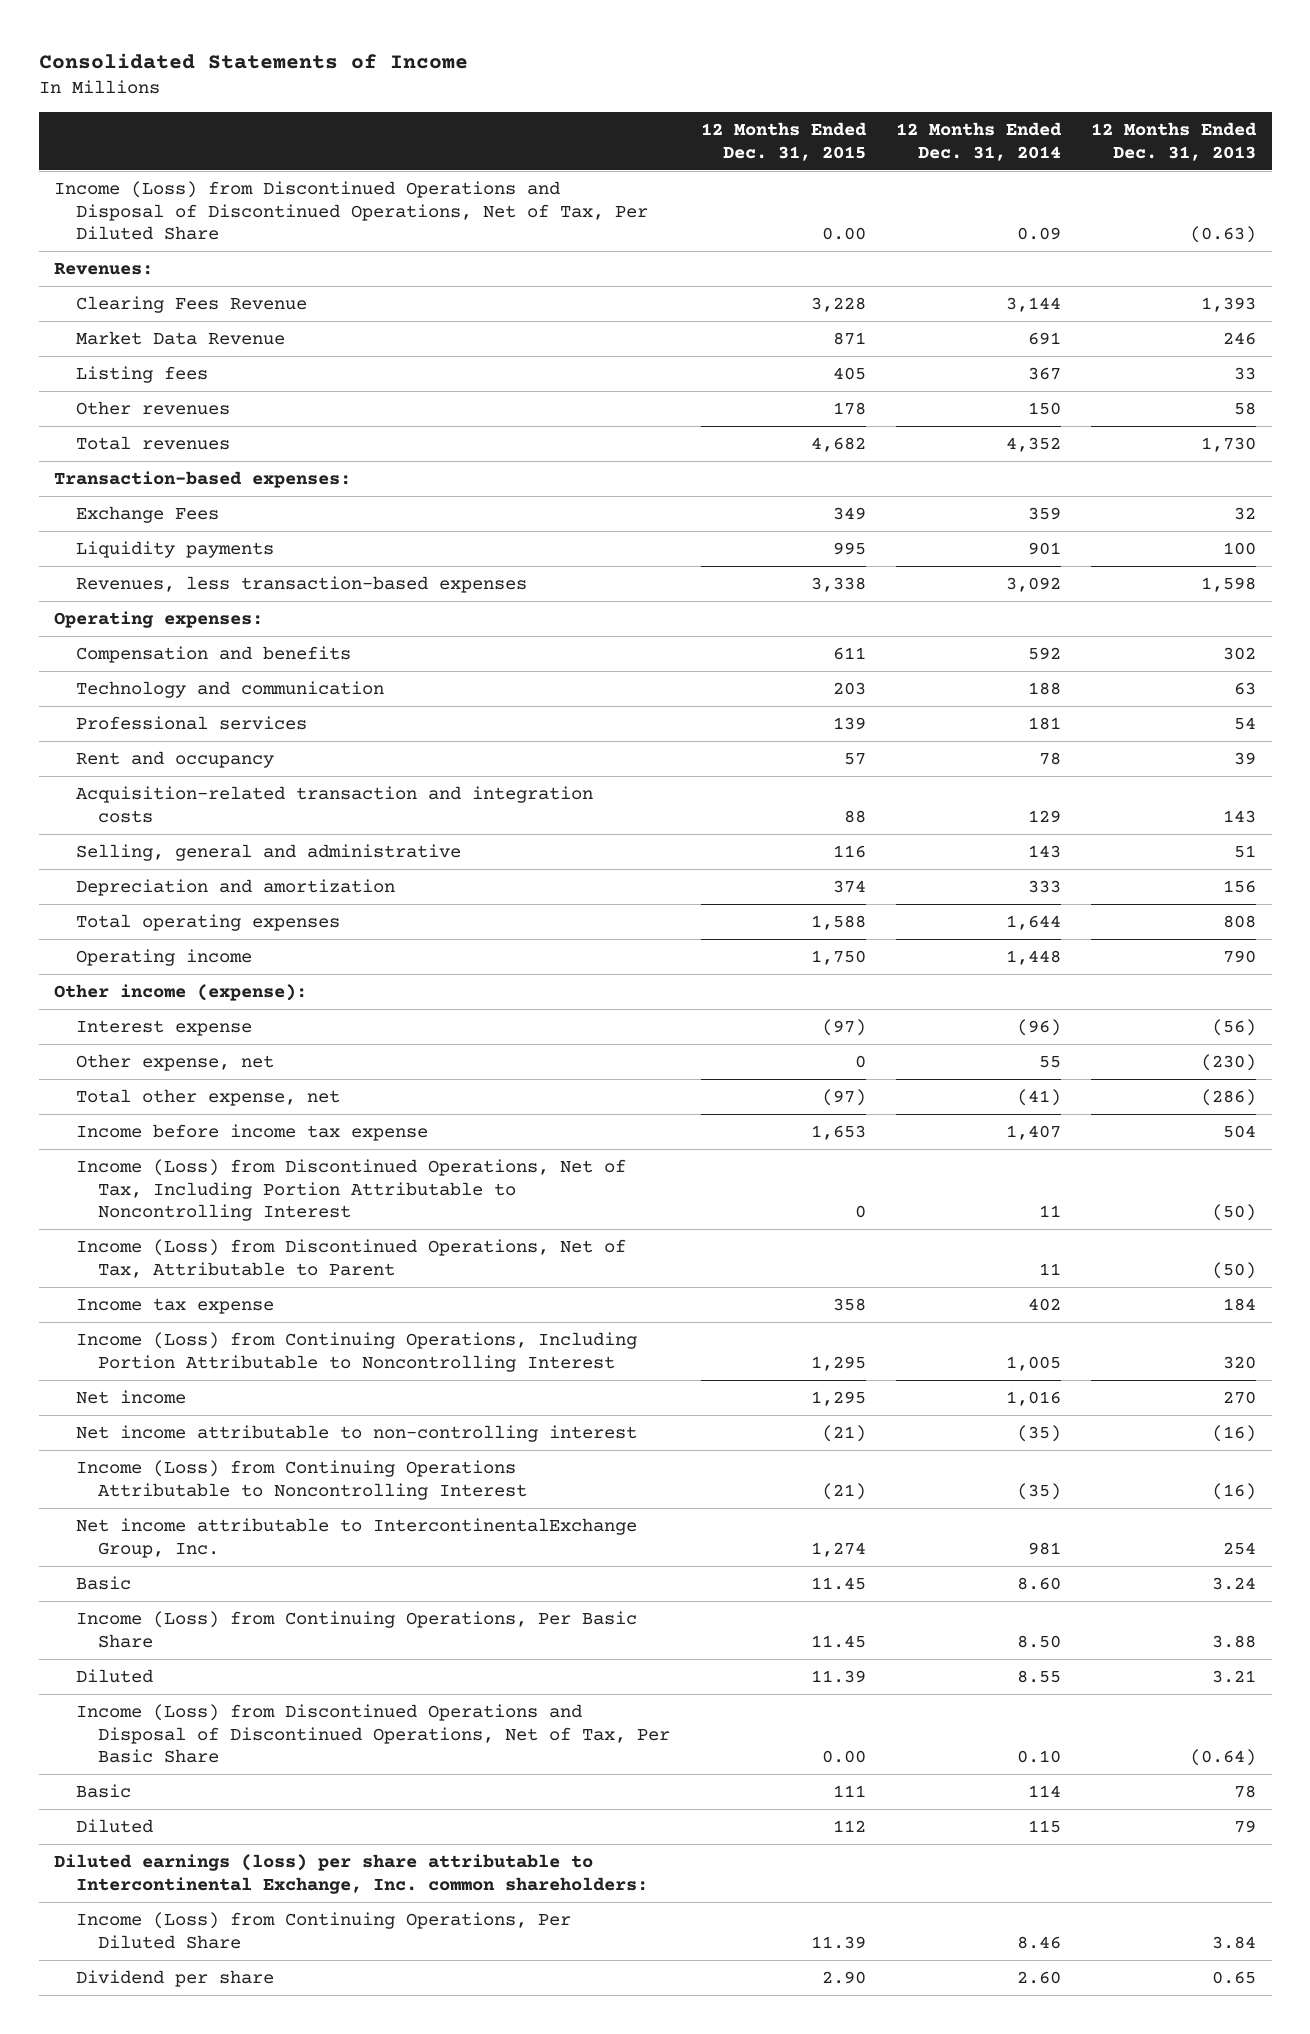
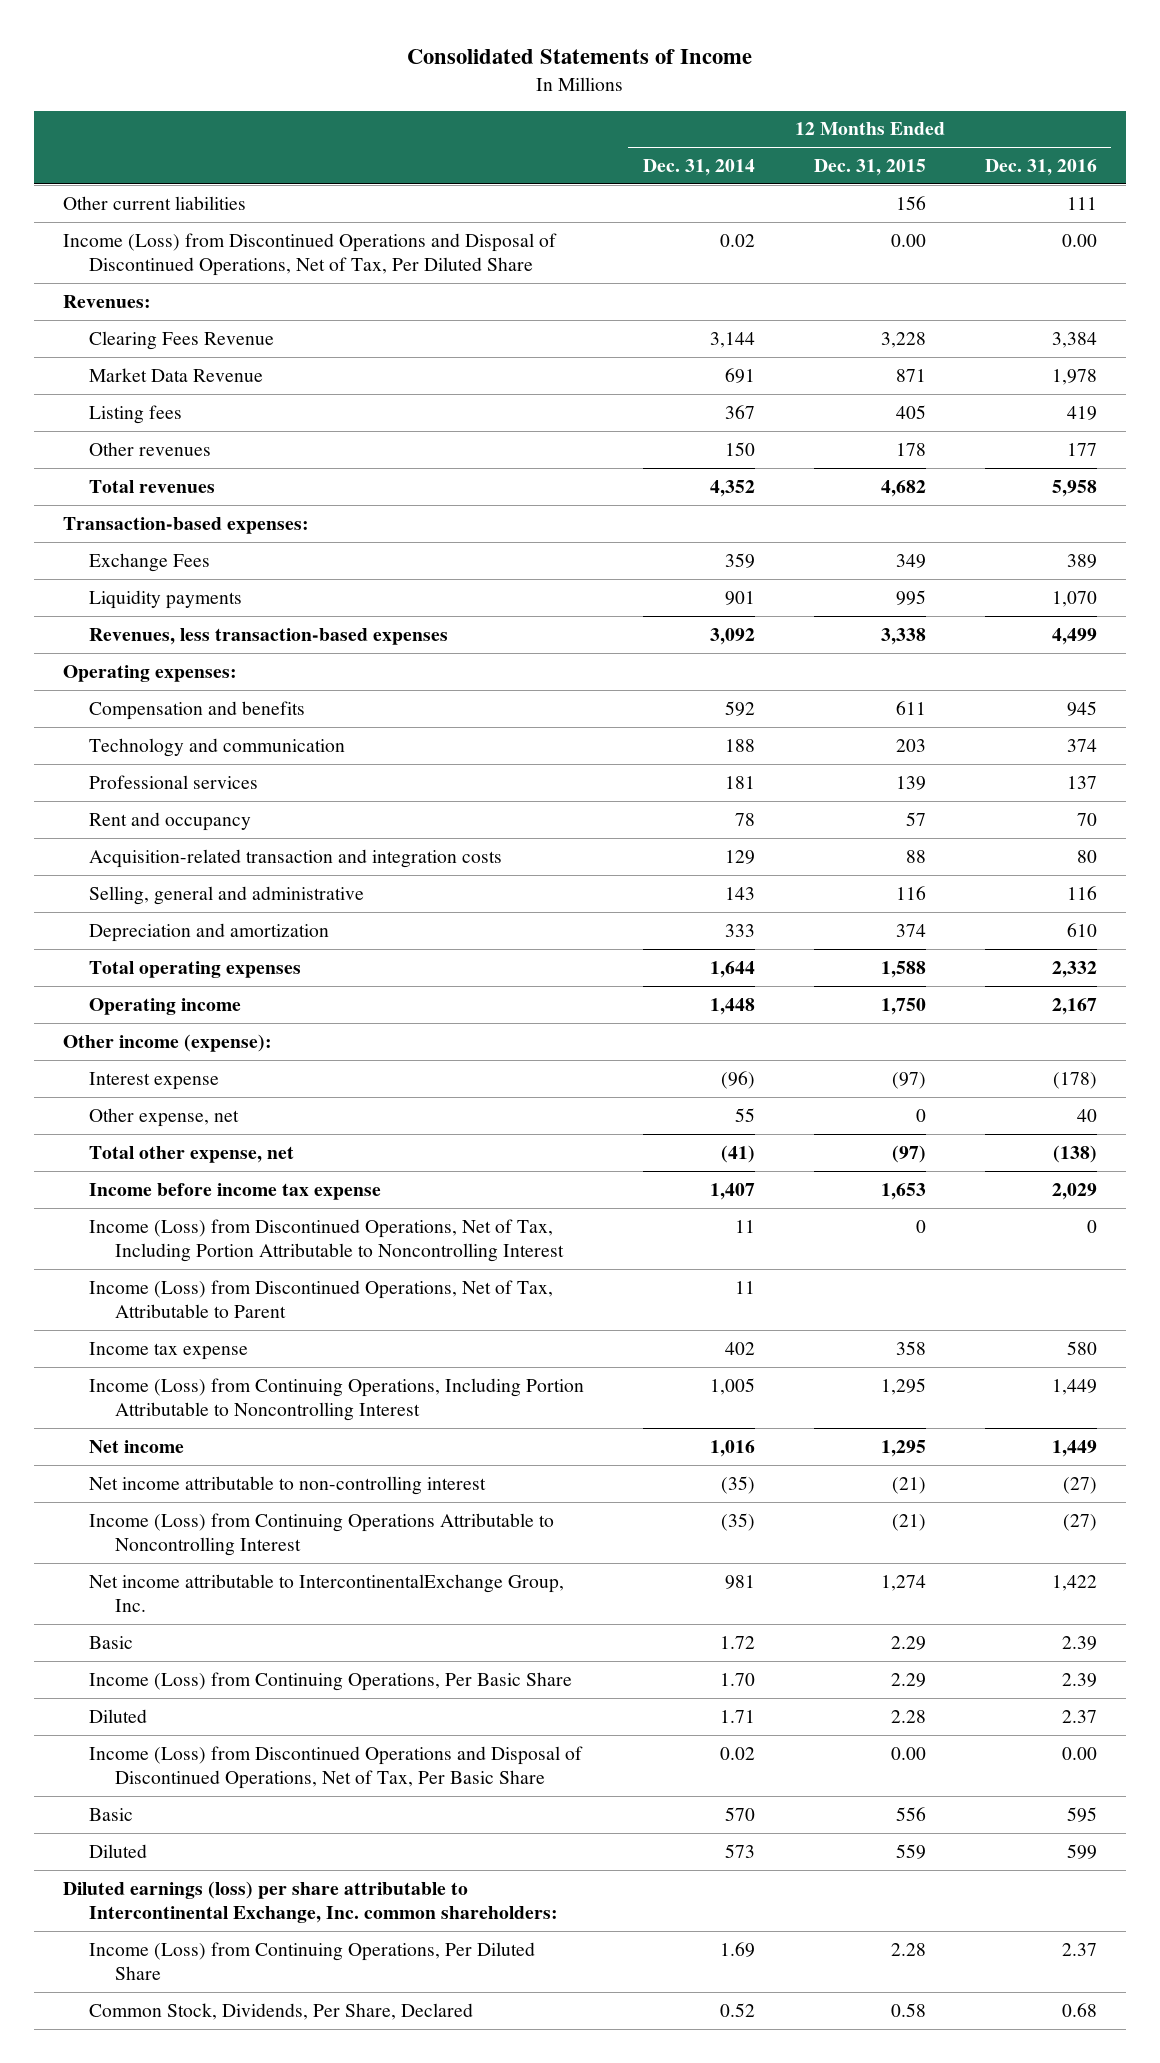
[1091,122,1258,161] 12 Months Ended Dec. 31, 2013 -> none
none -> [984,158,1097,176] Dec. 31, 2016
none -> [63,195,247,210] Other current liabilities
[1016,227,1061,241] 0.09 -> [720,233,756,247] 0.02
[810,1577,866,1591] 11.45 -> [890,1635,926,1650] 2.29
[1016,1577,1061,1591] 8.60 -> [720,1635,756,1649] 1.72
[810,1634,866,1648] 11.45 -> [890,1672,926,1687] 2.29
[1016,1634,1061,1648] 8.50 -> [720,1672,756,1686] 1.70
[810,1670,866,1684] 11.39 -> [890,1709,926,1723] 2.28
[1016,1670,1061,1684] 8.55 -> [720,1709,756,1723] 1.71
[1016,1750,1061,1764] 0.10 -> [720,1746,756,1760] 0.02
[832,1785,866,1798] 111 -> [895,1806,926,1821] 556
[1027,1785,1061,1798] 114 -> [725,1806,756,1821] 570
[832,1820,866,1833] 112 -> [895,1843,926,1859] 559
[1027,1820,1061,1834] 115 -> [725,1843,756,1858] 573
[810,1935,866,1949] 11.39 -> [890,1942,926,1956] 2.28
[1016,1935,1061,1949] 8.46 -> [720,1941,756,1957] 1.69
[75,1970,274,1988] Dividend per share -> [89,2002,474,2020] Common Stock, Dividends, Per Share, Declared
[821,1971,866,1985] 2.90 -> [890,2002,926,2017] 0.58
[1016,1971,1061,1985] 2.60 -> [720,2002,756,2017] 0.52

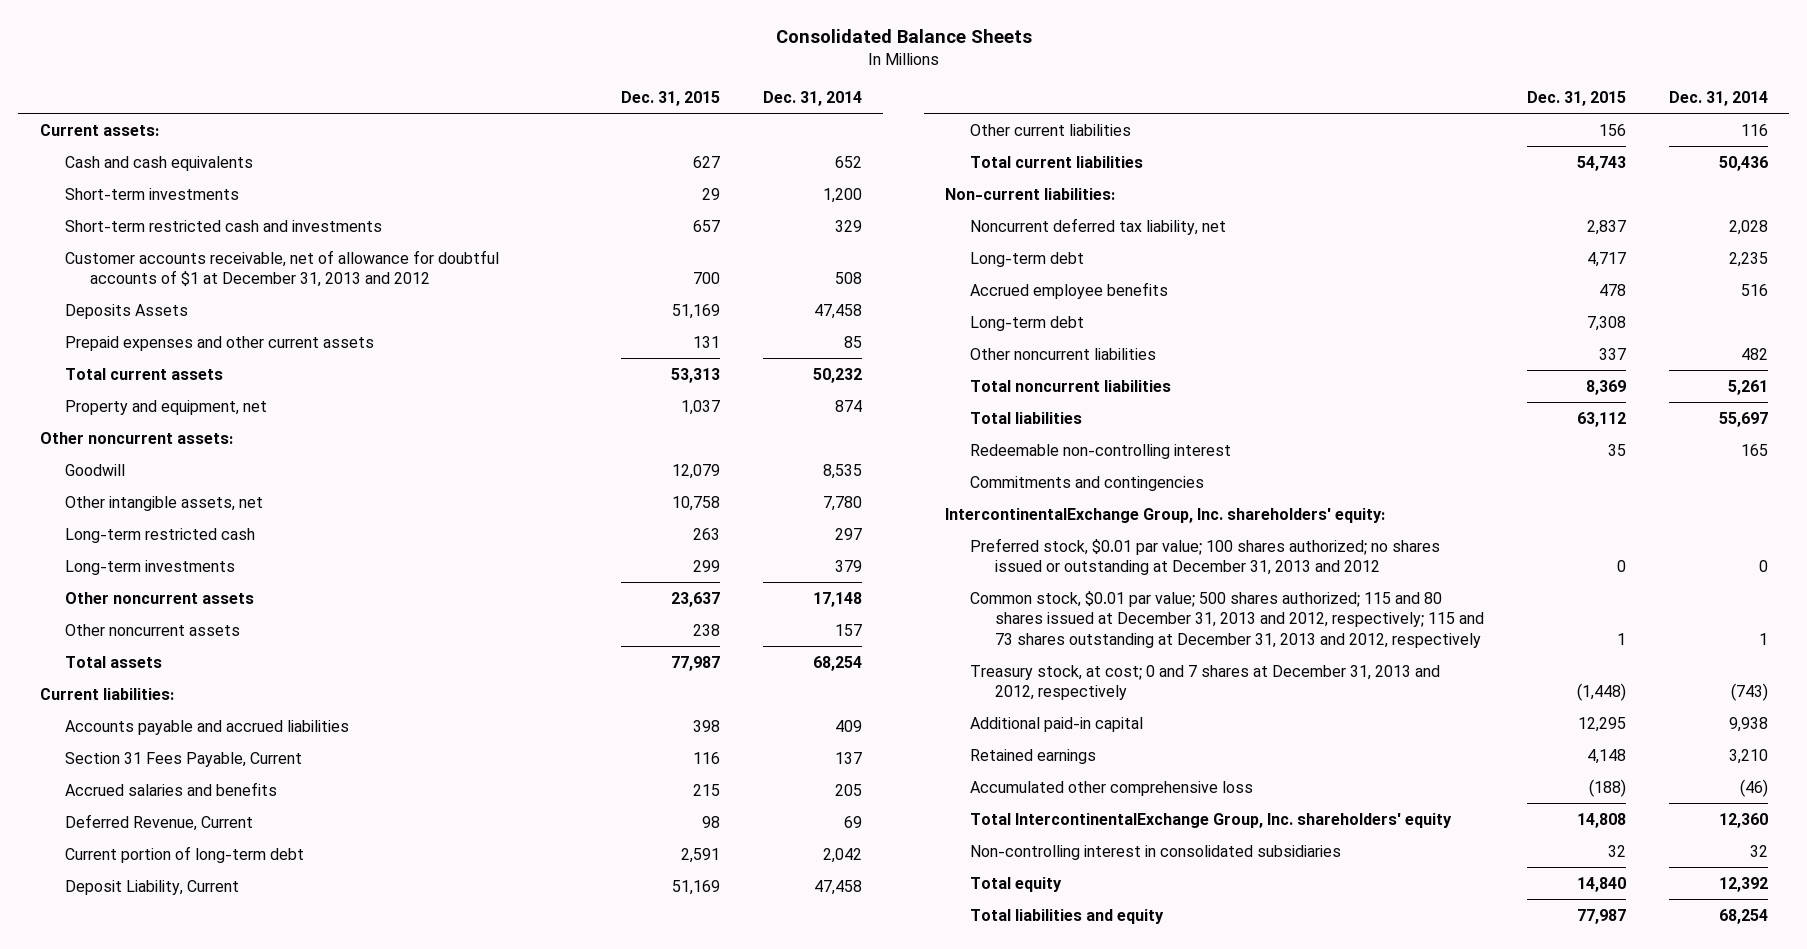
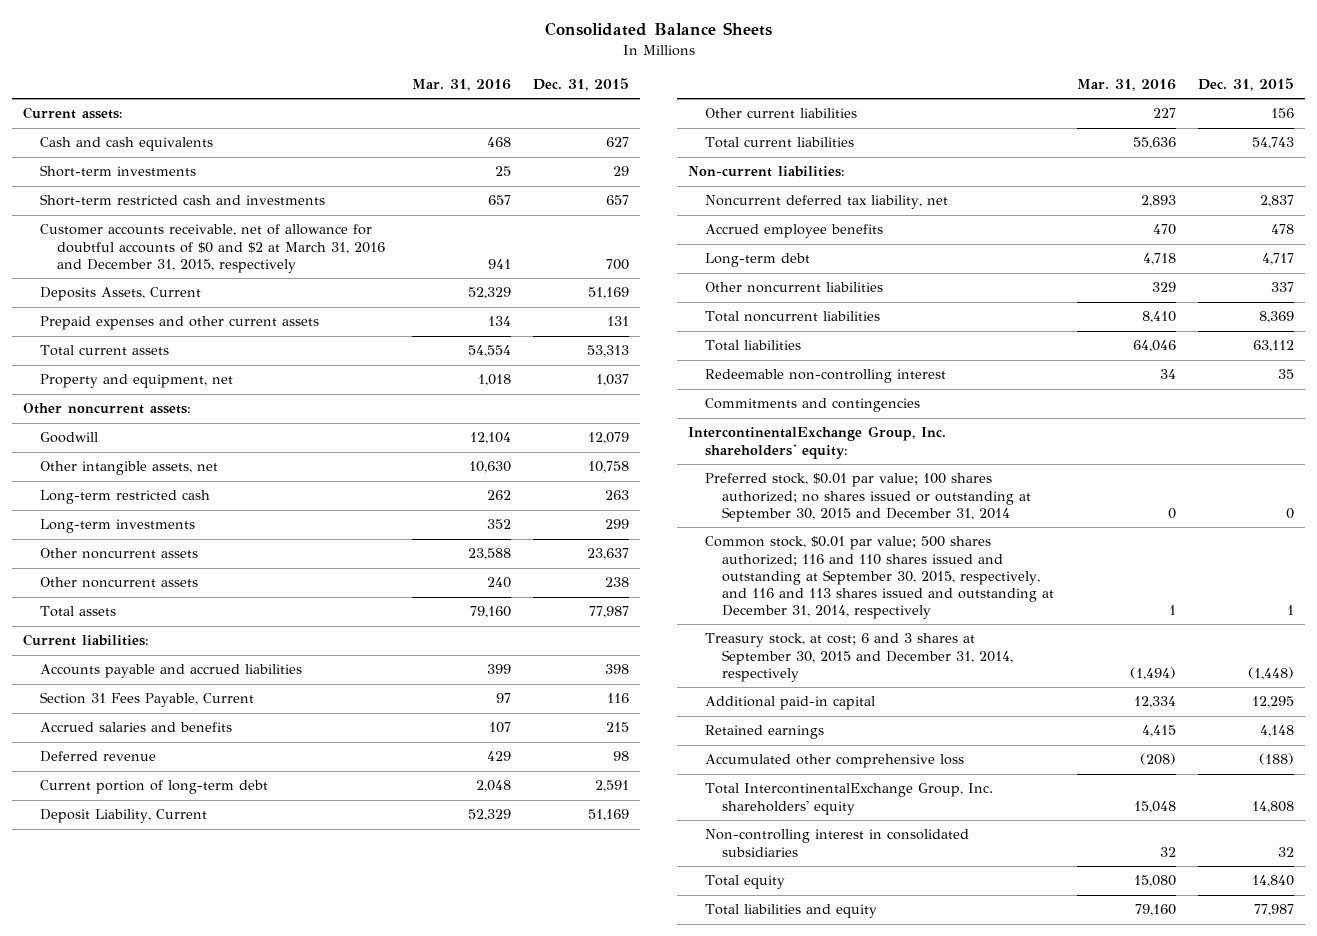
[763,91,863,107] Dec. 31, 2014 -> none
none -> [411,78,511,91] Mar. 31, 2016
[64,249,499,288] Customer accounts receivable, net of allowance for doubtful accounts of $1 at December 31, 2013 and 2012 -> [40,224,386,273] Customer accounts receivable, net of allowance for doubtful accounts of $0 and $2 at March 31, 2016 and December 31, 2015, respectively
[64,303,188,319] Deposits Assets -> [40,287,202,302] Deposits Assets, Current
[64,813,253,831] Deferred Revenue, Current -> [40,751,157,763] Deferred revenue
[970,315,1085,331] Long-term debt -> none
[970,251,1085,267] Long-term debt -> [705,253,811,268] Long-term debt
[970,537,1441,576] Preferred stock, $0.01 par value; 100 shares authorized; no shares issued or outstanding at December 31, 2013 and 2012 -> [705,473,1032,522] Preferred stock, $0.01 par value; 100 shares authorized; no shares issued or outstanding at September 30, 2015 and December 31, 2014
[970,590,1485,648] Common stock, $0.01 par value; 500 shares authorized; 115 and 80 shares issued at December 31, 2013 and 2012, respectively; 115 and 73 shares outstanding at December 31, 2013 and 2012, respectively -> [705,536,1055,619] Common stock, $0.01 par value; 500 shares authorized; 116 and 110 shares issued and outstanding at September 30, 2015, respectively, and 116 and 113 shares issued and outstanding at December 31, 2014, respectively
[970,664,1441,701] Treasury stock, at cost; 0 and 7 shares at December 31, 2013 and 2012, respectively -> [705,633,1014,682] Treasury stock, at cost; 6 and 3 shares at September 30, 2015 and December 31, 2014, respectively

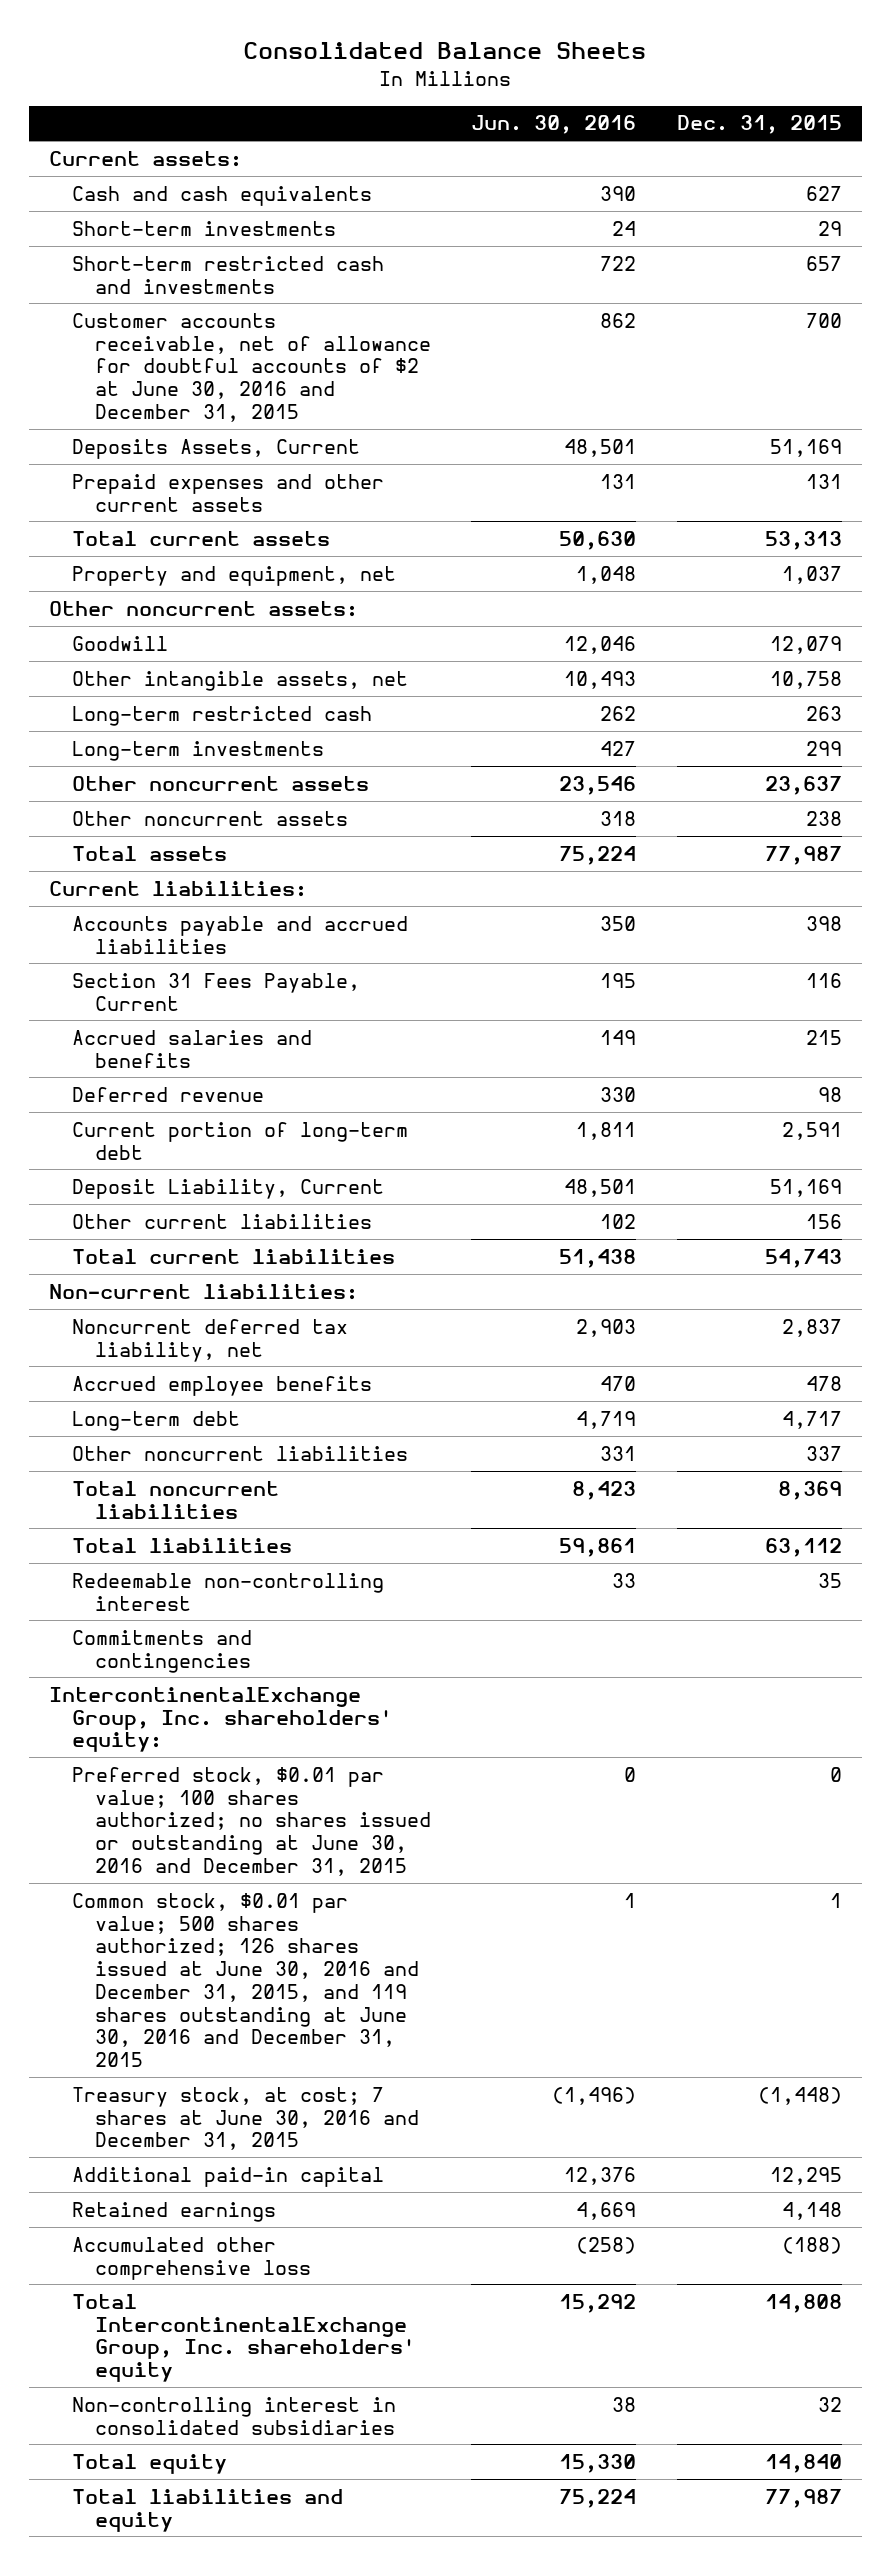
[411,78,511,91] Mar. 31, 2016 -> none
none -> [471,115,637,135] Jun. 30, 2016
[40,224,386,273] Customer accounts receivable, net of allowance for doubtful accounts of $0 and $2 at March 31, 2016 and December 31, 2015, respectively -> [71,312,431,422] Customer accounts receivable, net of allowance for doubtful accounts of $2 at June 30, 2016 and December 31, 2015
[705,473,1032,522] Preferred stock, $0.01 par value; 100 shares authorized; no shares issued or outstanding at September 30, 2015 and December 31, 2014 -> [71,1766,431,1876] Preferred stock, $0.01 par value; 100 shares authorized; no shares issued or outstanding at June 30, 2016 and December 31, 2015
[705,536,1055,619] Common stock, $0.01 par value; 500 shares authorized; 116 and 110 shares issued and outstanding at September 30, 2015, respectively, and 116 and 113 shares issued and outstanding at December 31, 2014, respectively -> [71,1892,419,2068] Common stock, $0.01 par value; 500 shares authorized; 126 shares issued at June 30, 2016 and December 31, 2015, and 119 shares outstanding at June 30, 2016 and December 31, 2015
[705,633,1014,682] Treasury stock, at cost; 6 and 3 shares at September 30, 2015 and December 31, 2014, respectively -> [71,2086,419,2151] Treasury stock, at cost; 7 shares at June 30, 2016 and December 31, 2015

